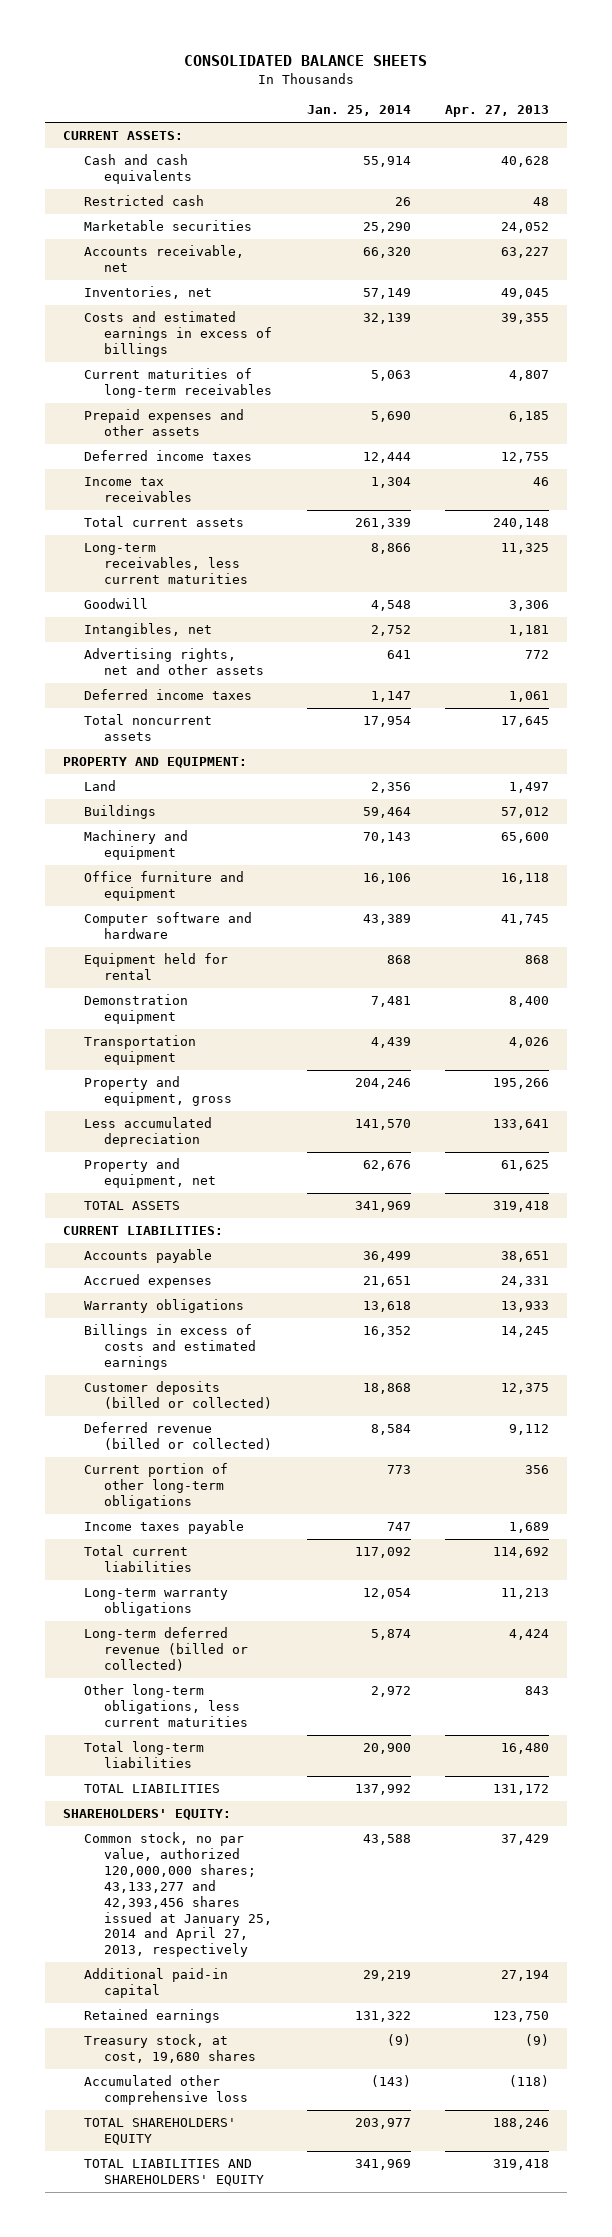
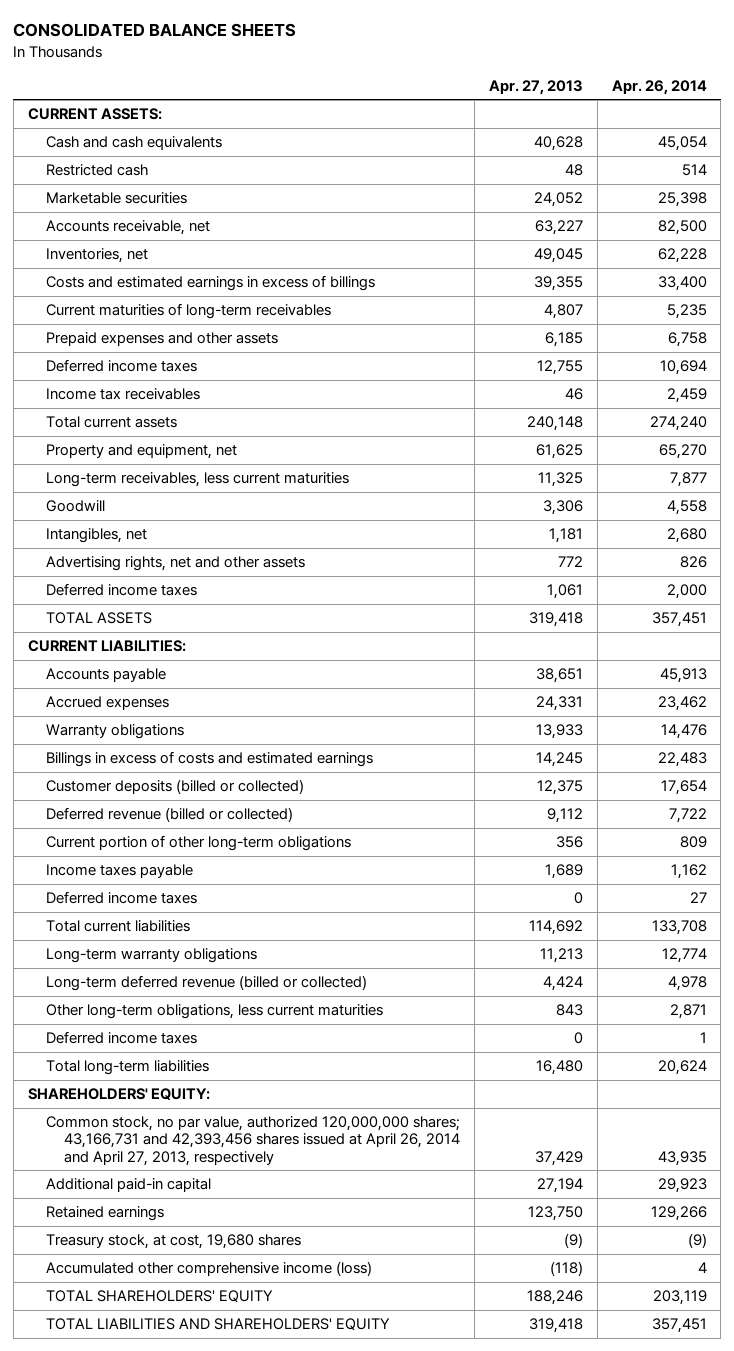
[306,105,411,117] Jan. 25, 2014 -> none
none -> [611,79,707,95] Apr. 26, 2014
[83,1158,217,1189] Property and equipment, net -> [45,444,237,460] Property and equipment, net
[83,714,212,742] Total noncurrent assets -> none
[62,757,247,769] PROPERTY AND EQUIPMENT: -> none
[83,780,116,792] Land -> none
[83,805,156,820] Buildings -> none
[83,830,188,861] Machinery and equipment -> none
[83,871,244,902] Office furniture and equipment -> none
[83,912,252,940] Computer software and hardware -> none
[83,953,228,981] Equipment held for rental -> none
[83,994,188,1025] Demonstration equipment -> none
[83,1035,196,1066] Transportation equipment -> none
[83,1076,233,1107] Property and equipment, gross -> none
[83,1117,212,1148] Less accumulated depreciation -> none
none -> [45,891,197,905] Deferred income taxes
none -> [45,1031,197,1045] Deferred income taxes
[83,1784,220,1794] TOTAL LIABILITIES -> none
[83,1832,273,1958] Common stock, no par value, authorized 120,000,000 shares; 43,133,277 and 42,393,456 shares issued at January 25, 2014 and April 27, 2013, respectively -> [45,1116,461,1166] Common stock, no par value, authorized 120,000,000 shares; 43,166,731 and 42,393,456 shares issued at April 26, 2014 and April 27, 2013, respectively
[83,2075,249,2106] Accumulated other comprehensive loss -> [45,1261,372,1277] Accumulated other comprehensive income (loss)

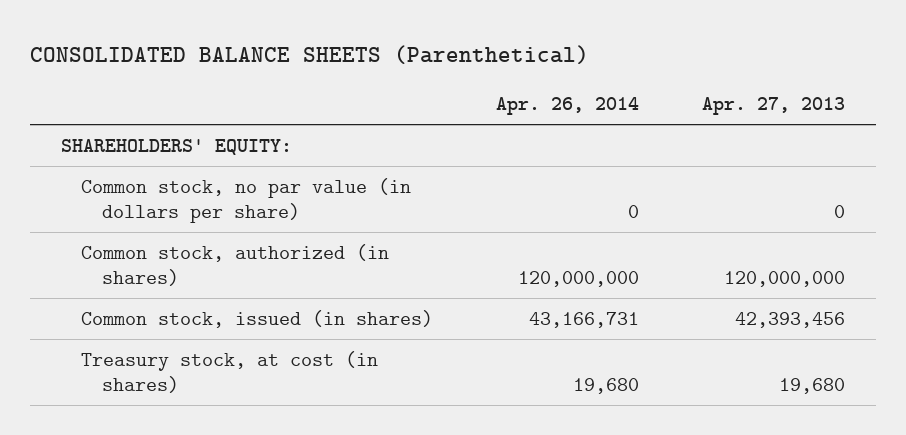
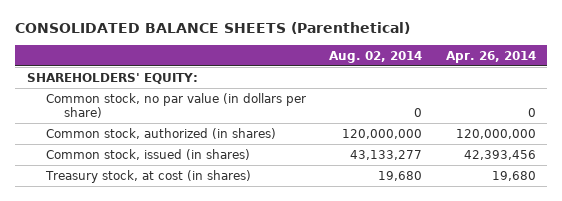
[701,96,845,115] Apr. 27, 2013 -> none
none -> [329,50,423,63] Aug. 02, 2014
[529,312,640,329] 43,166,731 -> [463,149,536,160] 42,393,456

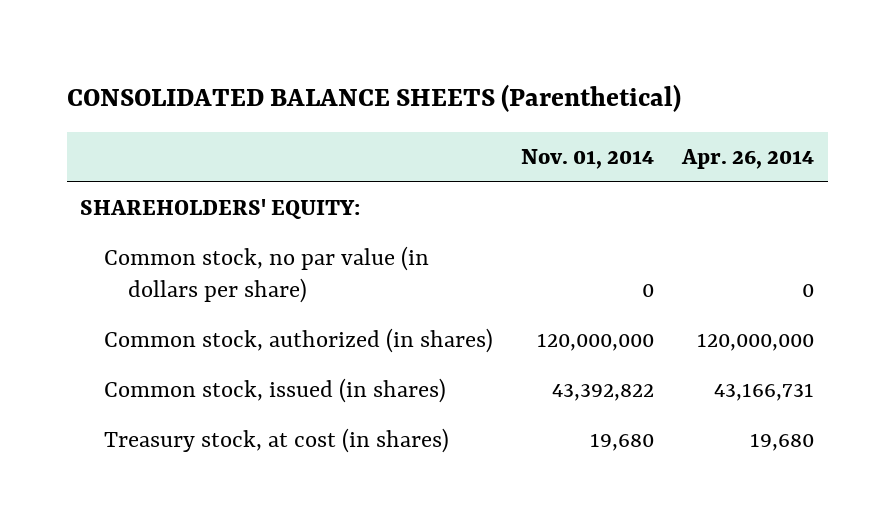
[329,50,423,63] Aug. 02, 2014 -> none
none -> [521,149,655,170] Nov. 01, 2014
[463,149,536,160] 42,393,456 -> [713,383,814,402] 43,166,731

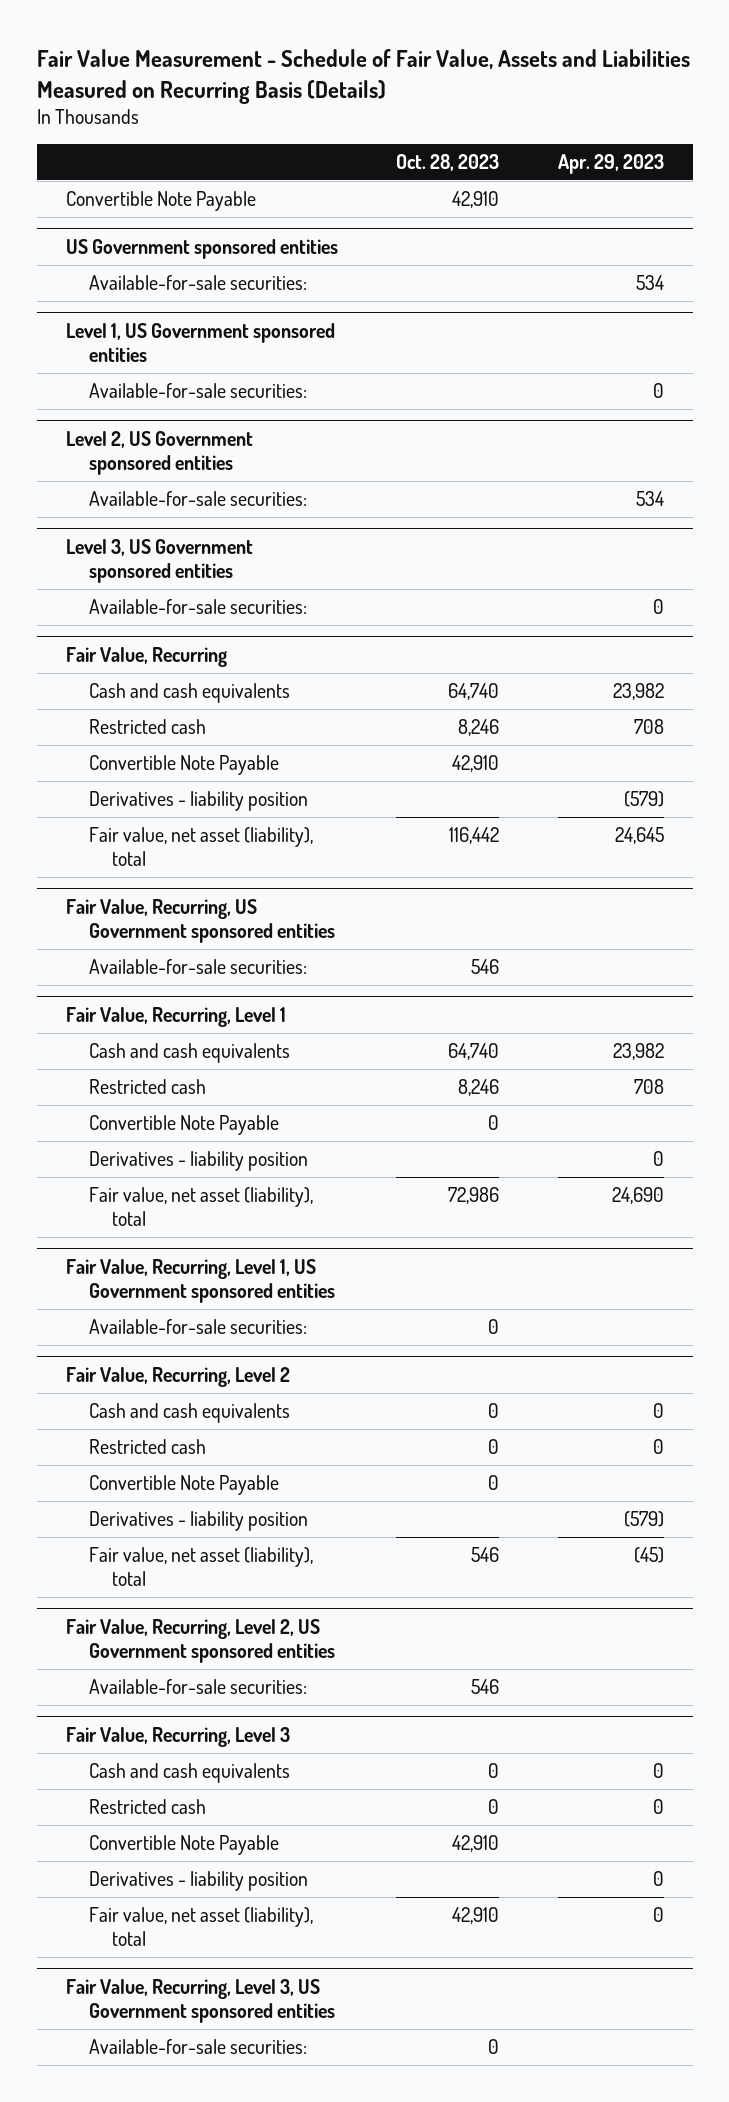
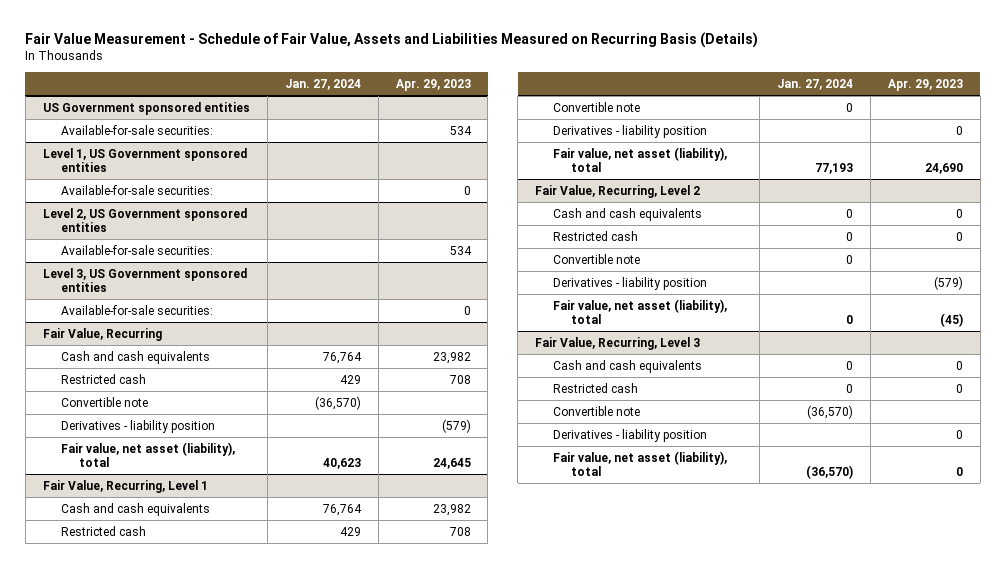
[396,153,500,171] Oct. 28, 2023 -> none
none -> [284,78,361,90] Jan. 27, 2024
[65,191,256,212] Convertible Note Payable -> none
[89,755,280,776] Convertible Note Payable -> [60,396,148,407] Convertible note
[65,899,336,943] Fair Value, Recurring, US Government sponsored entities -> none
[89,959,308,975] Available-for-sale securities: -> none
[89,1115,280,1136] Convertible Note Payable -> [553,101,641,112] Convertible note
[65,1259,336,1303] Fair Value, Recurring, Level 1, US Government sponsored entities -> none
[89,1319,308,1335] Available-for-sale securities: -> none
[89,1475,280,1496] Convertible Note Payable -> [553,253,641,264] Convertible note
[65,1619,336,1663] Fair Value, Recurring, Level 2, US Government sponsored entities -> none
[89,1679,308,1695] Available-for-sale securities: -> none
[89,1835,280,1856] Convertible Note Payable -> [553,405,641,416] Convertible note
[65,1979,336,2023] Fair Value, Recurring, Level 3, US Government sponsored entities -> none
[89,2039,308,2055] Available-for-sale securities: -> none

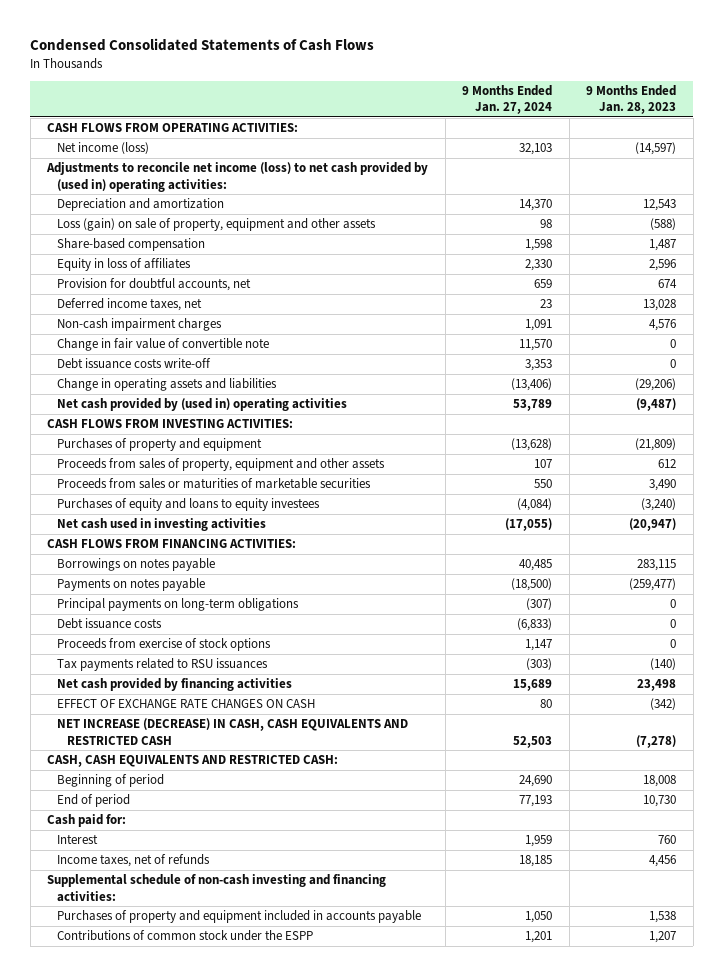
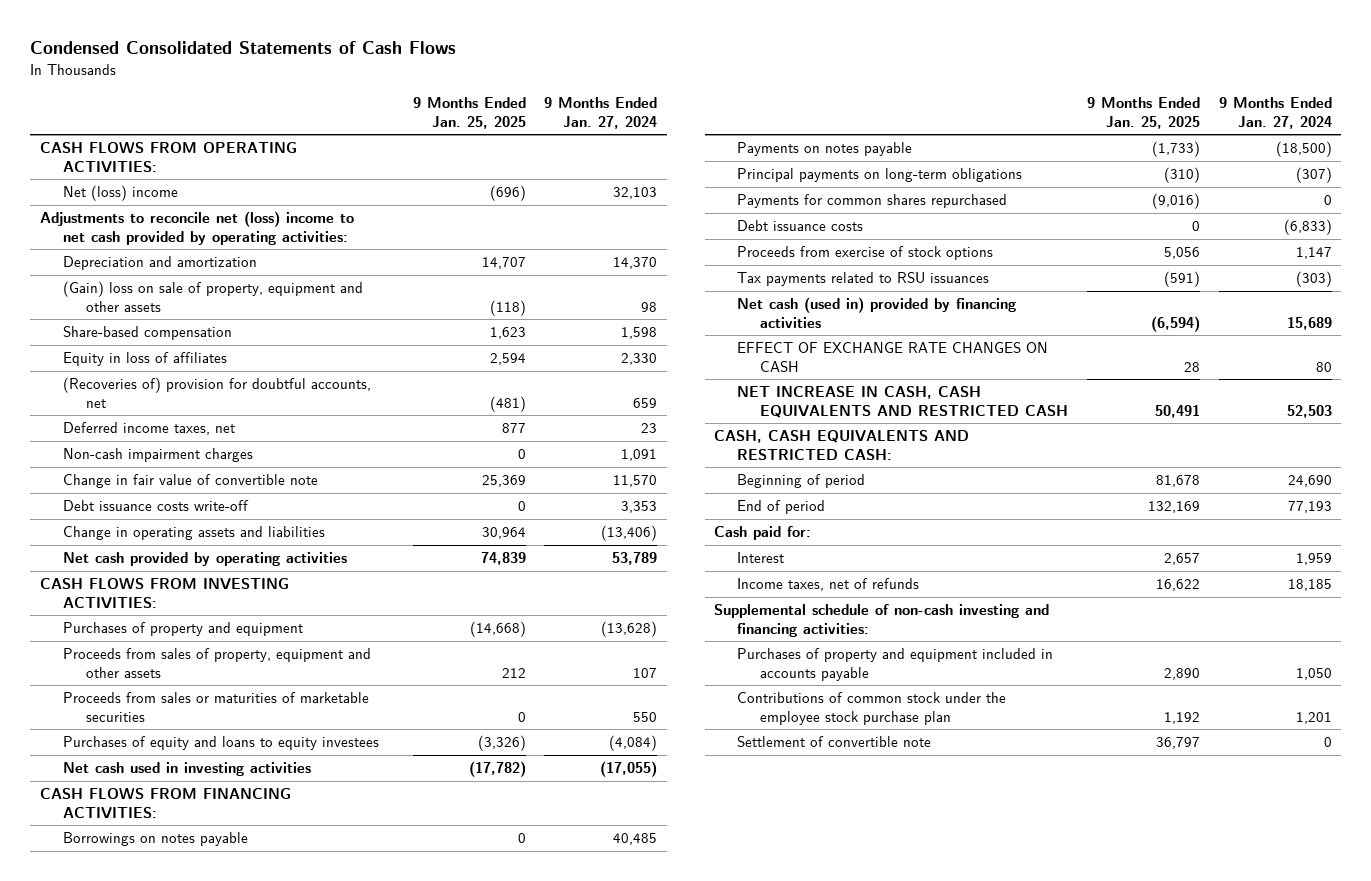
[586,84,677,115] 9 Months Ended Jan. 28, 2023 -> none
none -> [412,96,526,129] 9 Months Ended Jan. 25, 2025
[57,142,150,155] Net income (loss) -> [62,185,178,202] Net (loss) income
[46,162,429,192] Adjustments to reconcile net income (loss) to net cash provided by (used in) operating activities: -> [39,211,354,245] Adjustments to reconcile net (loss) income to net cash provided by operating activities:
[57,218,377,232] Loss (gain) on sale of property, equipment and other assets -> [62,281,363,312] (Gain) loss on sale of property, equipment and other assets
[57,278,252,292] Provision for doubtful accounts, net -> [62,377,371,408] (Recoveries of) provision for doubtful accounts, net
[57,398,348,412] Net cash provided by (used in) operating activities -> [62,552,347,567] Net cash provided by operating activities
none -> [737,194,1008,209] Payments for common shares repurchased
[57,678,293,692] Net cash provided by financing activities -> [737,297,1017,328] Net cash (used in) provided by financing activities
[57,718,409,745] NET INCREASE (DECREASE) IN CASH, CASH EQUIVALENTS AND RESTRICTED CASH -> [737,386,1069,418] NET INCREASE IN CASH, CASH EQUIVALENTS AND RESTRICTED CASH
[57,930,314,942] Contributions of common stock under the ESPP -> [737,692,1007,725] Contributions of common stock under the employee stock purchase plan
none -> [737,736,932,748] Settlement of convertible note

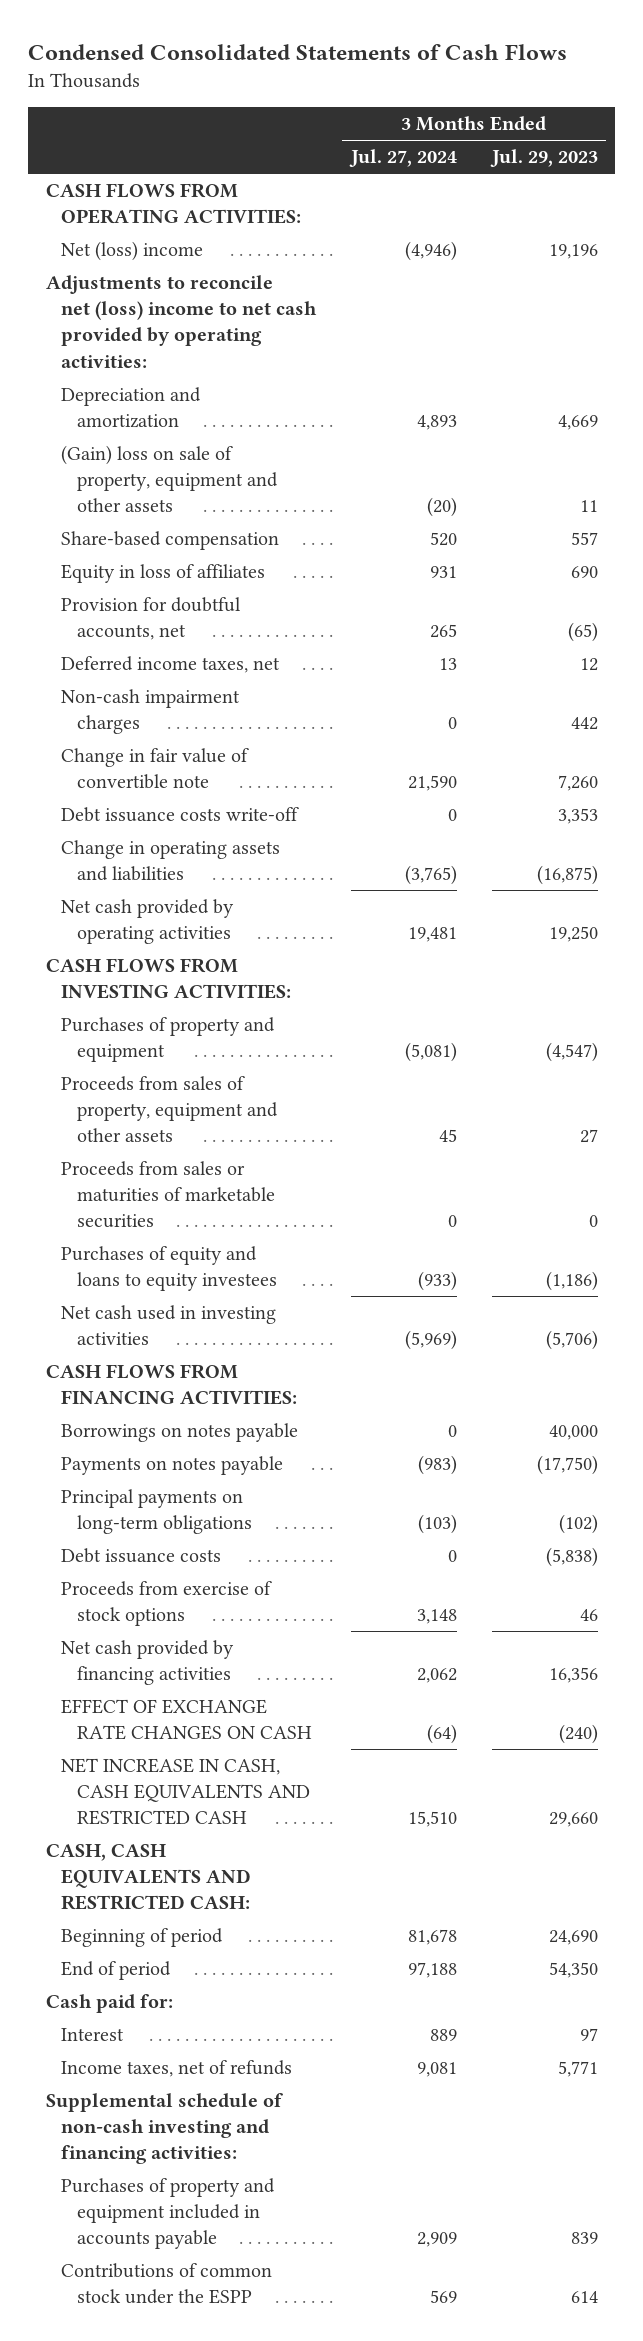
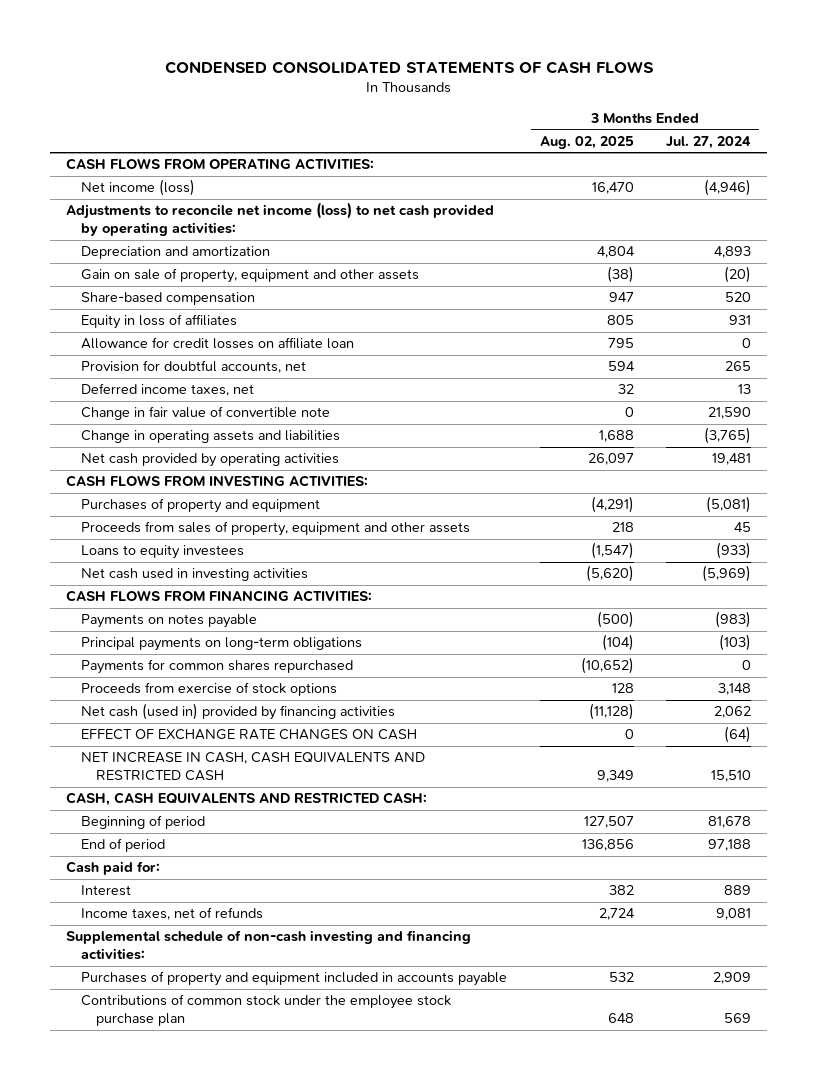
[28,43,568,60] Condensed Consolidated Statements of Cash Flows -> [164,60,654,74] CONDENSED CONSOLIDATED STATEMENTS OF CASH FLOWS
[489,149,598,168] Jul. 29, 2023 -> none
none -> [539,135,634,149] Aug. 02, 2025
[61,241,204,262] Net (loss) income -> [81,179,196,197] Net income (loss)
[45,275,318,368] Adjustments to reconcile net (loss) income to net cash provided by operating activities: -> [66,202,495,237] Adjustments to reconcile net income (loss) to net cash provided by operating activities:
[61,445,278,513] (Gain) loss on sale of property, equipment and other assets -> [81,268,420,284] Gain on sale of property, equipment and other assets
none -> [81,337,355,350] Allowance for credit losses on affiliate loan
[61,689,241,735] Non-cash impairment charges -> none
[61,807,300,823] Debt issuance costs write-off -> none
[61,1161,275,1229] Proceeds from sales or maturities of marketable securities -> none
[61,1246,277,1292] Purchases of equity and loans to equity investees -> [81,545,245,560] Loans to equity investees
[61,1423,299,1443] Borrowings on notes payable -> none
[61,1548,222,1564] Debt issuance costs -> none
none -> [81,659,354,675] Payments for common shares repurchased
[61,1640,235,1686] Net cash provided by financing activities -> [81,703,396,721] Net cash (used in) provided by financing activities
[61,2263,273,2305] Contributions of common stock under the ESPP -> [81,994,452,1027] Contributions of common stock under the employee stock purchase plan

